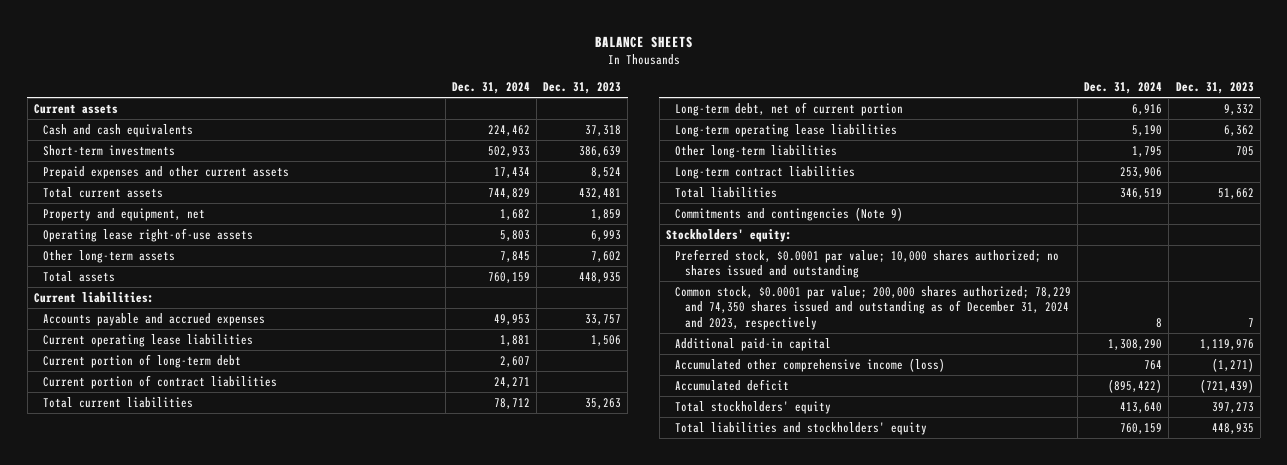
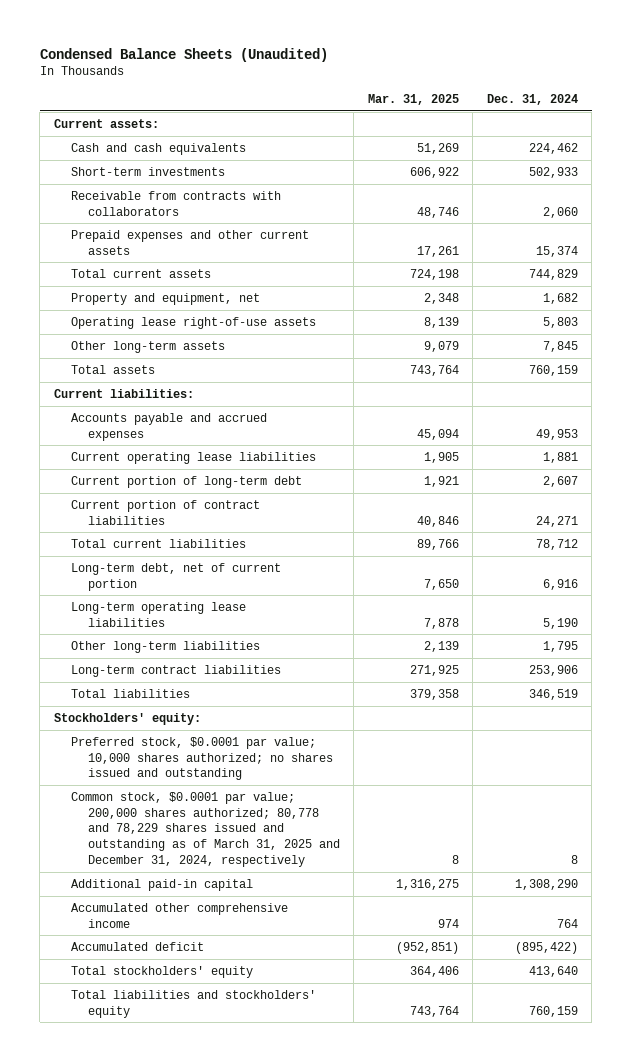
[594,35,693,48] BALANCE SHEETS -> [39,47,328,62] Condensed Balance Sheets (Unaudited)
[543,82,622,95] Dec. 31, 2023 -> none
none -> [367,94,459,106] Mar. 31, 2025
[33,103,118,114] Current assets -> [53,118,159,128] Current assets:
none -> [70,190,281,216] Receivable from contracts with collaborators
[494,166,531,178] 17,434 -> [535,245,578,257] 15,374
[675,206,904,221] Commitments and contingencies (Note 9) -> none
[675,285,1072,330] Common stock, $0.0001 par value; 200,000 shares authorized; 78,229 and 74,350 shares issued and outstanding as of December 31, 2024 and 2023, respectively -> [70,791,340,867] Common stock, $0.0001 par value; 200,000 shares authorized; 80,778 and 78,229 shares issued and outstanding as of March 31, 2025 and December 31, 2024, respectively
[675,357,946,372] Accumulated other comprehensive income (loss) -> [70,902,288,928] Accumulated other comprehensive income

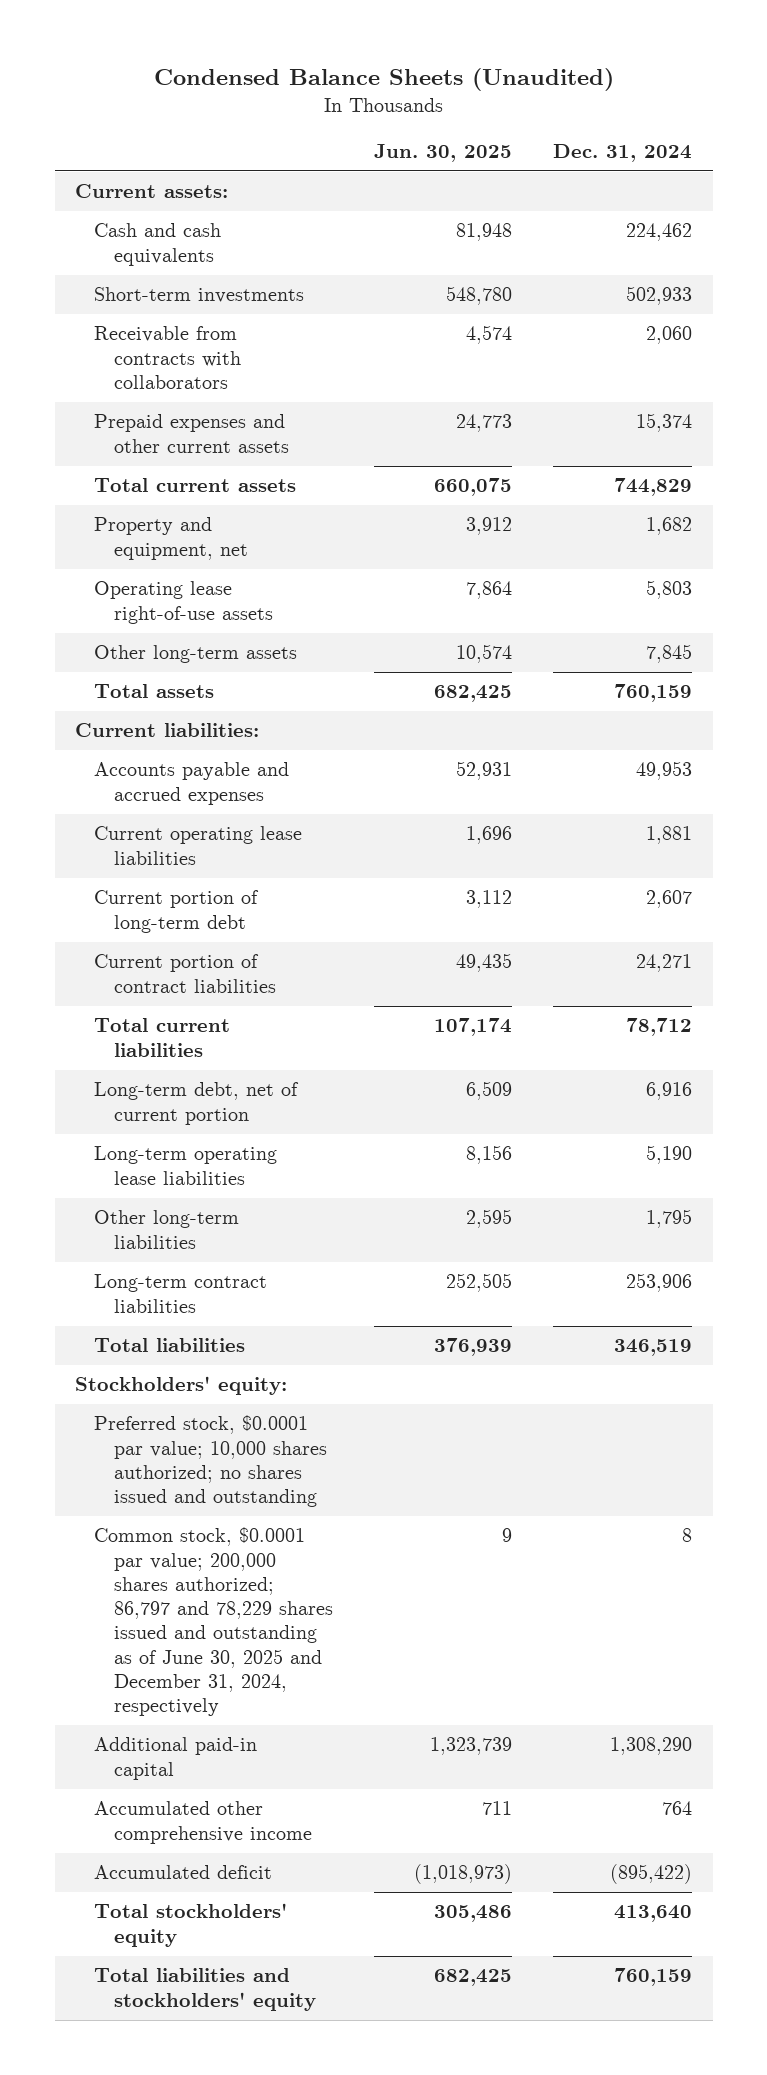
[367,94,459,106] Mar. 31, 2025 -> none
none -> [373,143,512,162] Jun. 30, 2025
[70,791,340,867] Common stock, $0.0001 par value; 200,000 shares authorized; 80,778 and 78,229 shares issued and outstanding as of March 31, 2025 and December 31, 2024, respectively -> [94,1527,333,1717] Common stock, $0.0001 par value; 200,000 shares authorized; 86,797 and 78,229 shares issued and outstanding as of June 30, 2025 and December 31, 2024, respectively

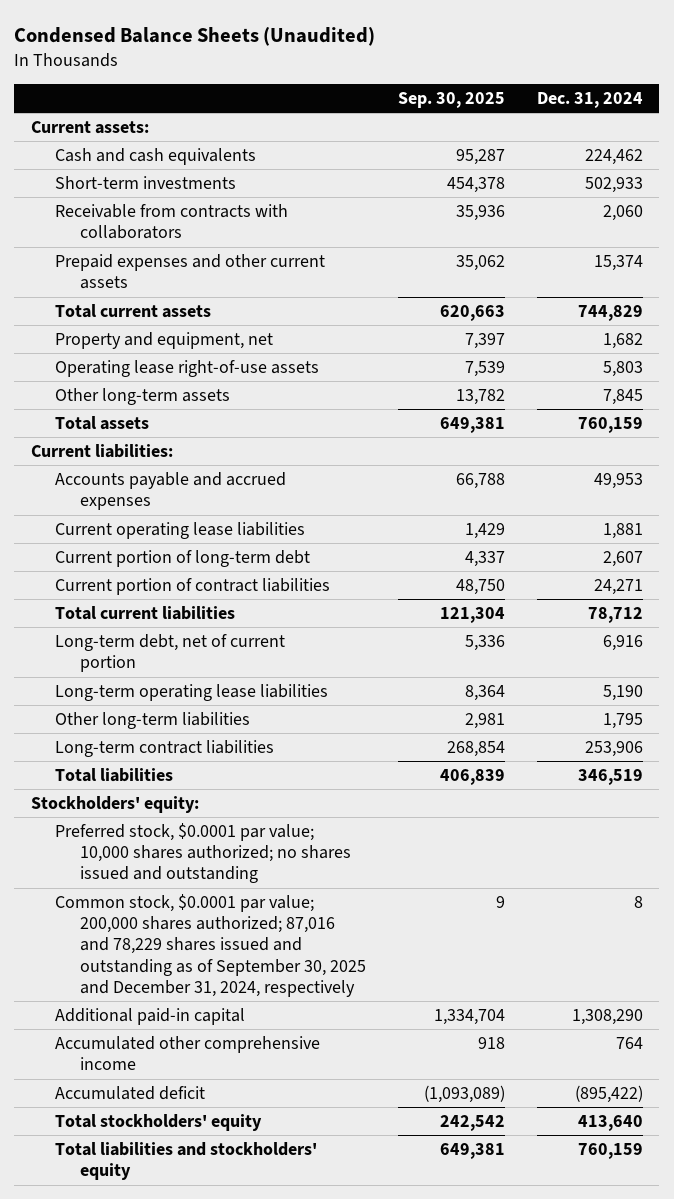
[373,143,512,162] Jun. 30, 2025 -> none
none -> [397,91,505,108] Sep. 30, 2025
[94,1527,333,1717] Common stock, $0.0001 par value; 200,000 shares authorized; 86,797 and 78,229 shares issued and outstanding as of June 30, 2025 and December 31, 2024, respectively -> [55,894,366,997] Common stock, $0.0001 par value; 200,000 shares authorized; 87,016 and 78,229 shares issued and outstanding as of September 30, 2025 and December 31, 2024, respectively

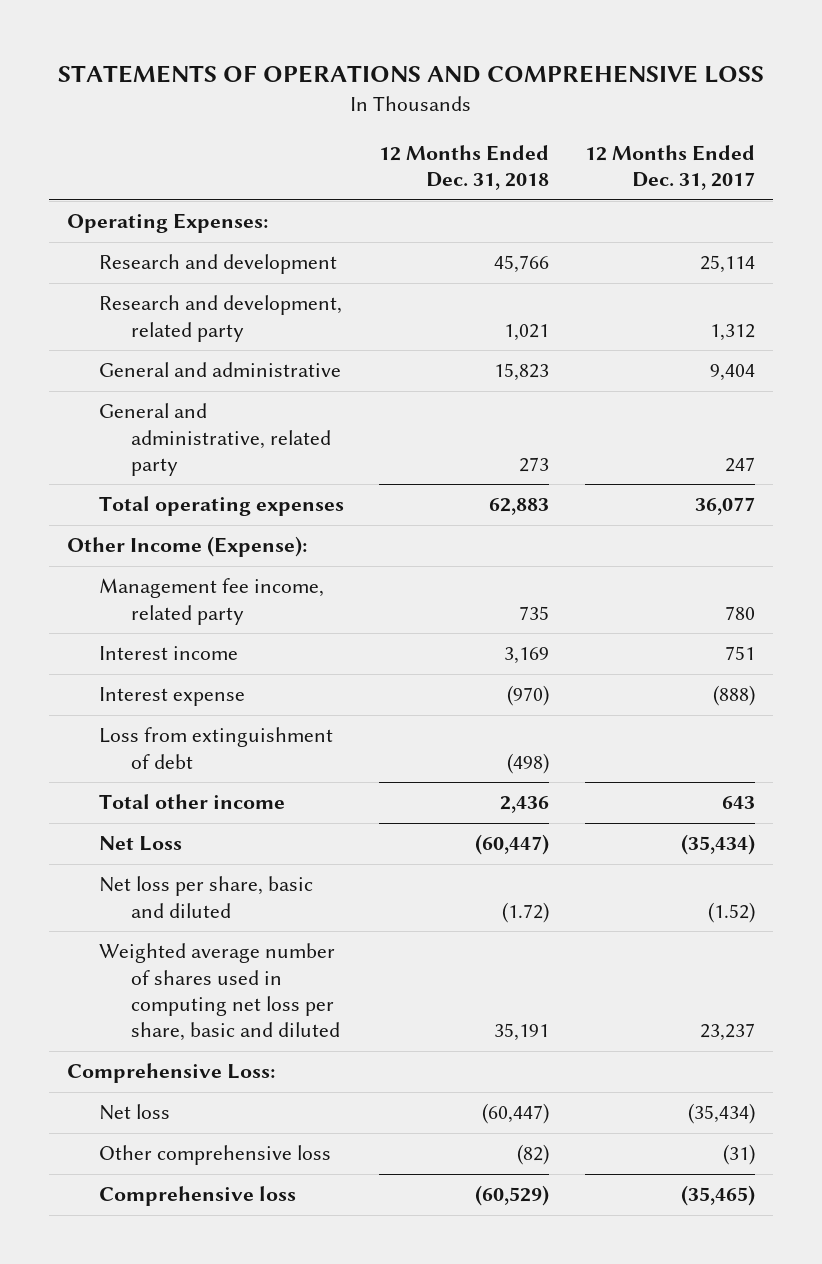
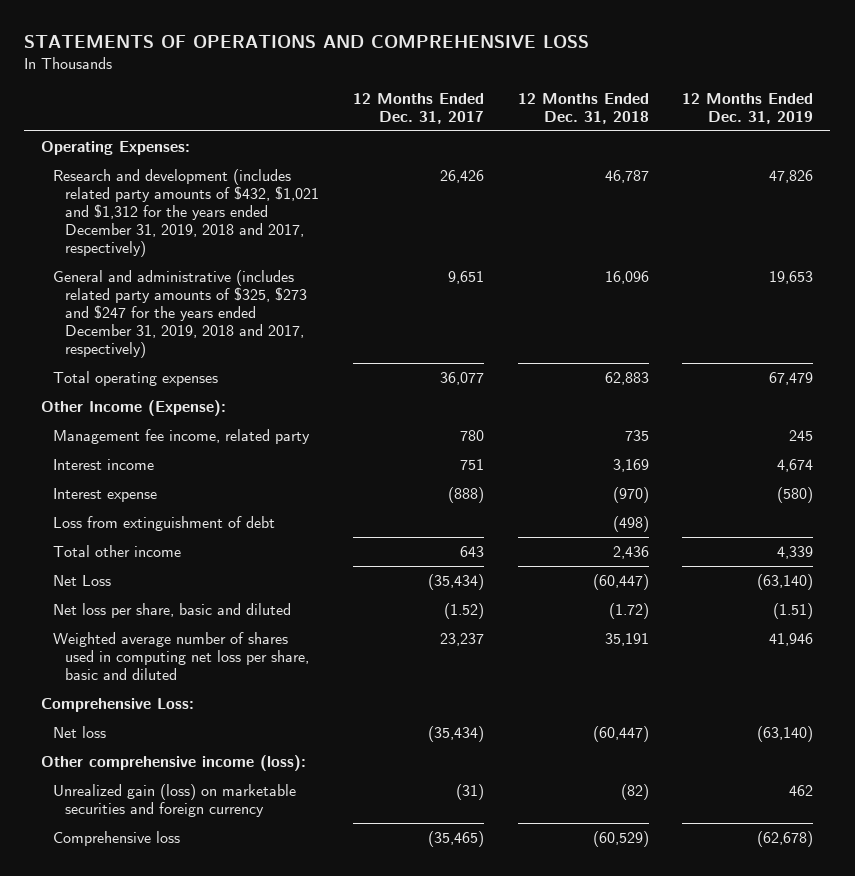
none -> [682,92,814,124] 12 Months Ended Dec. 31, 2019
[98,254,337,275] Research and development -> none
[98,295,342,342] Research and development, related party -> none
[98,362,341,378] General and administrative -> none
[98,403,331,476] General and administrative, related party -> none
none -> [53,168,320,258] Research and development (includes related party amounts of $432, $1,021 and $1,312 for the years ended December 31, 2019, 2018 and 2017, respectively)
none -> [53,269,308,359] General and administrative (includes related party amounts of $325, $273 and $247 for the years ended December 31, 2019, 2018 and 2017, respectively)
none -> [41,754,307,771] Other comprehensive income (loss):
[98,1145,331,1166] Other comprehensive loss -> [53,783,297,817] Unrealized gain (loss) on marketable securities and foreign currency

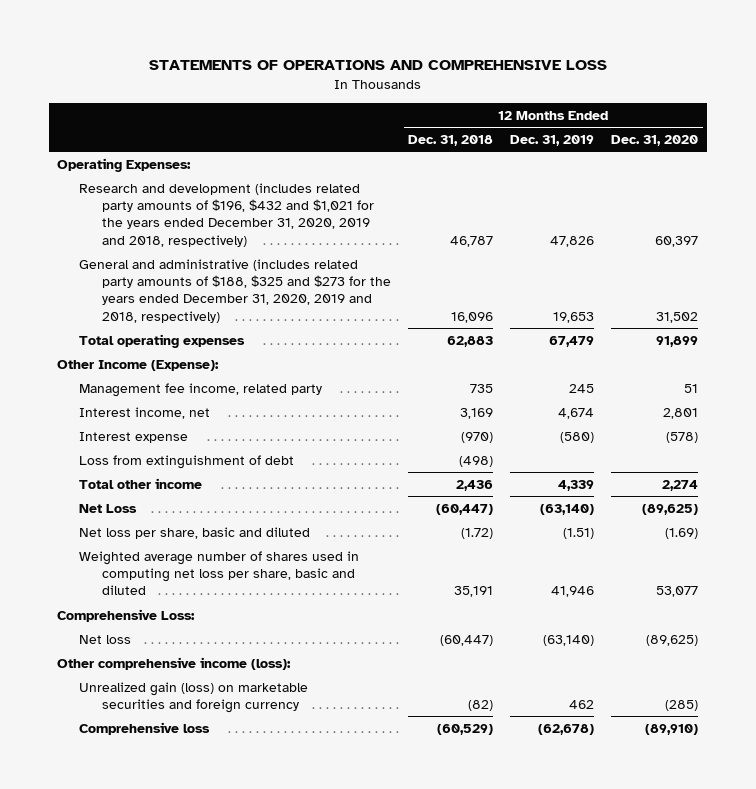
[352,92,484,124] 12 Months Ended Dec. 31, 2017 -> none
none -> [611,135,699,147] Dec. 31, 2020
[53,168,320,258] Research and development (includes related party amounts of $432, $1,021 and $1,312 for the years ended December 31, 2019, 2018 and 2017, respectively) -> [79,182,374,247] Research and development (includes related party amounts of $196, $432 and $1,021 for the years ended December 31, 2020, 2019 and 2018, respectively)
[53,269,308,359] General and administrative (includes related party amounts of $325, $273 and $247 for the years ended December 31, 2019, 2018 and 2017, respectively) -> [79,258,391,323] General and administrative (includes related party amounts of $188, $325 and $273 for the years ended December 31, 2020, 2019 and 2018, respectively)
[53,458,155,470] Interest income -> [79,406,211,419] Interest income, net

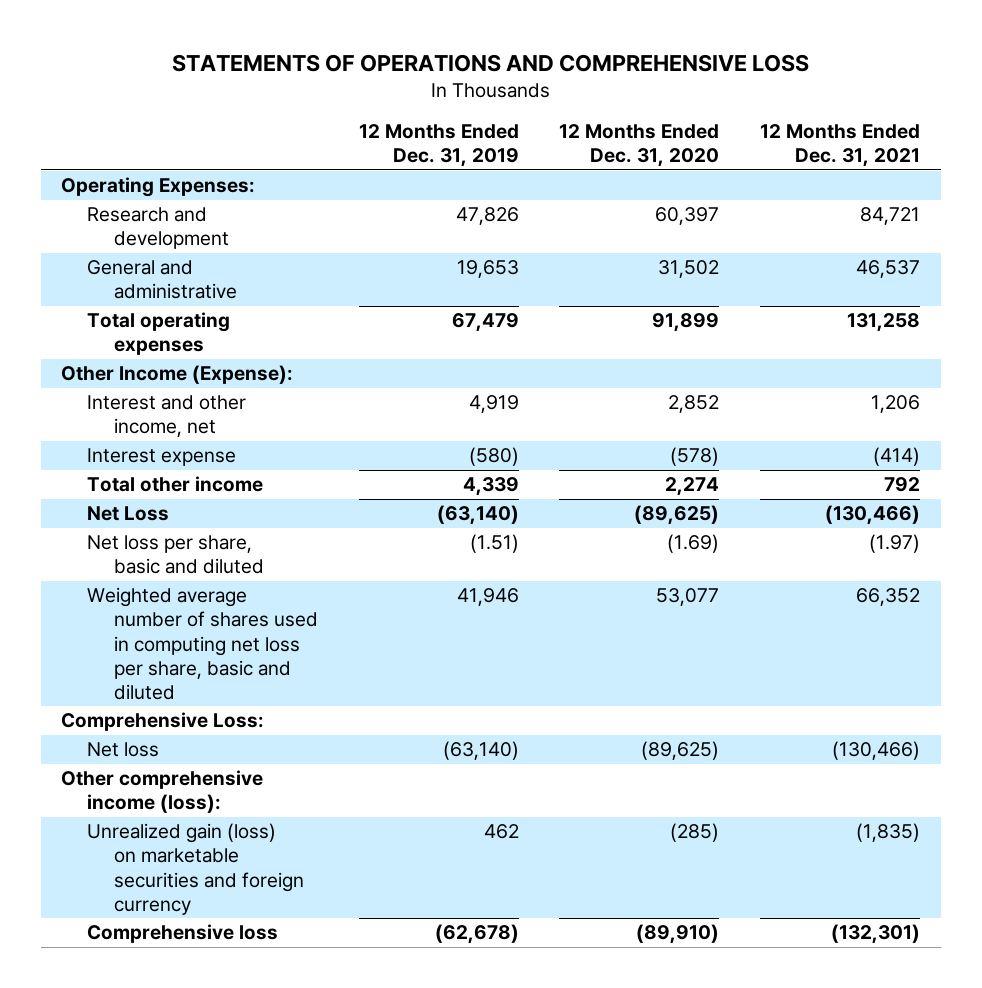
[407,135,493,147] Dec. 31, 2018 -> none
none -> [760,124,921,168] 12 Months Ended Dec. 31, 2021
[79,182,374,247] Research and development (includes related party amounts of $196, $432 and $1,021 for the years ended December 31, 2020, 2019 and 2018, respectively) -> [87,207,229,250] Research and development
[79,258,391,323] General and administrative (includes related party amounts of $188, $325 and $273 for the years ended December 31, 2020, 2019 and 2018, respectively) -> [87,260,237,300] General and administrative
[79,382,323,397] Management fee income, related party -> none
[79,406,211,419] Interest income, net -> [87,395,247,438] Interest and other income, net
[558,407,595,419] 4,674 -> [468,395,519,414] 4,919
[663,407,699,419] 2,801 -> [668,395,720,414] 2,852
[79,454,295,469] Loss from extinguishment of debt -> none

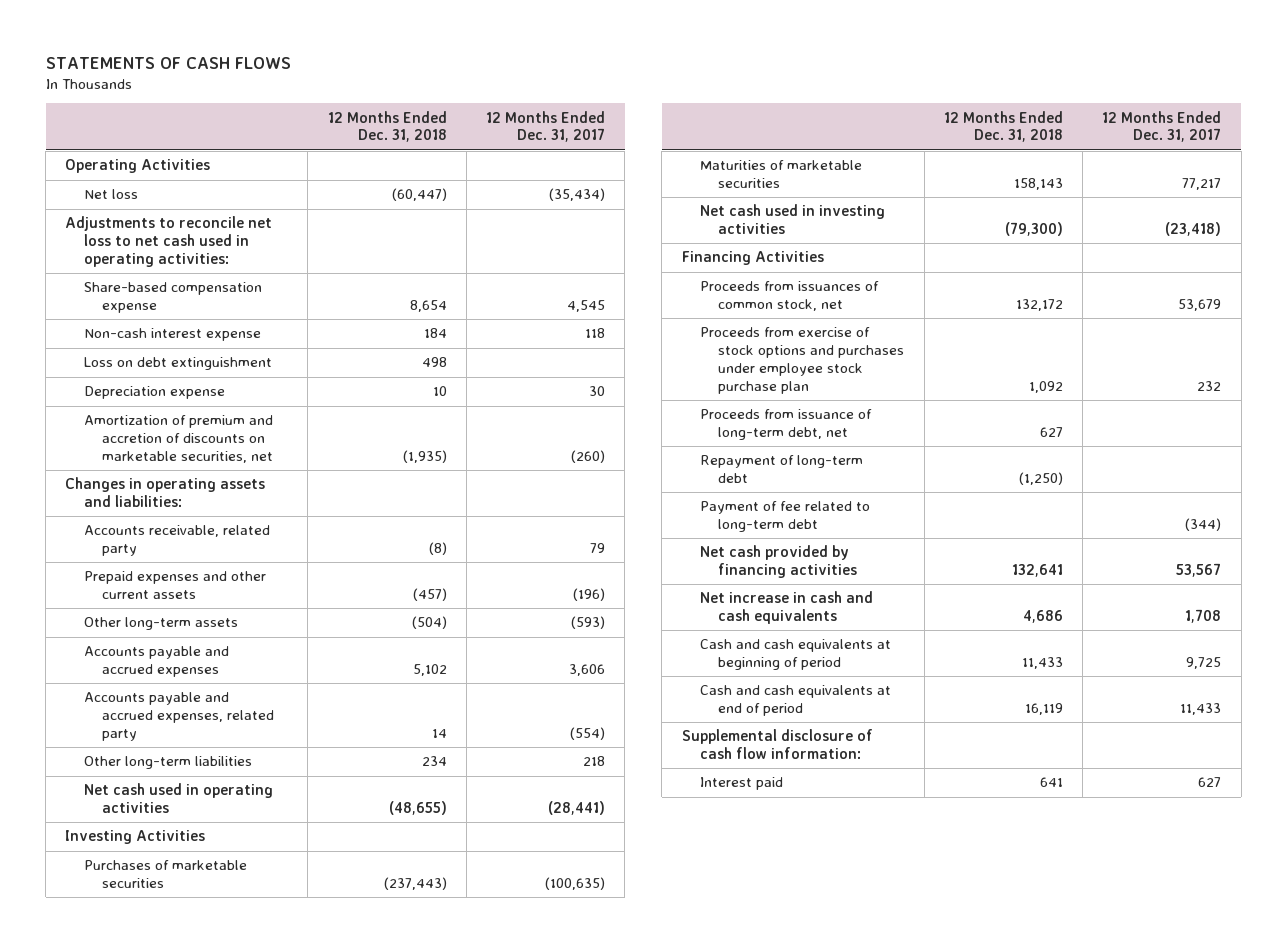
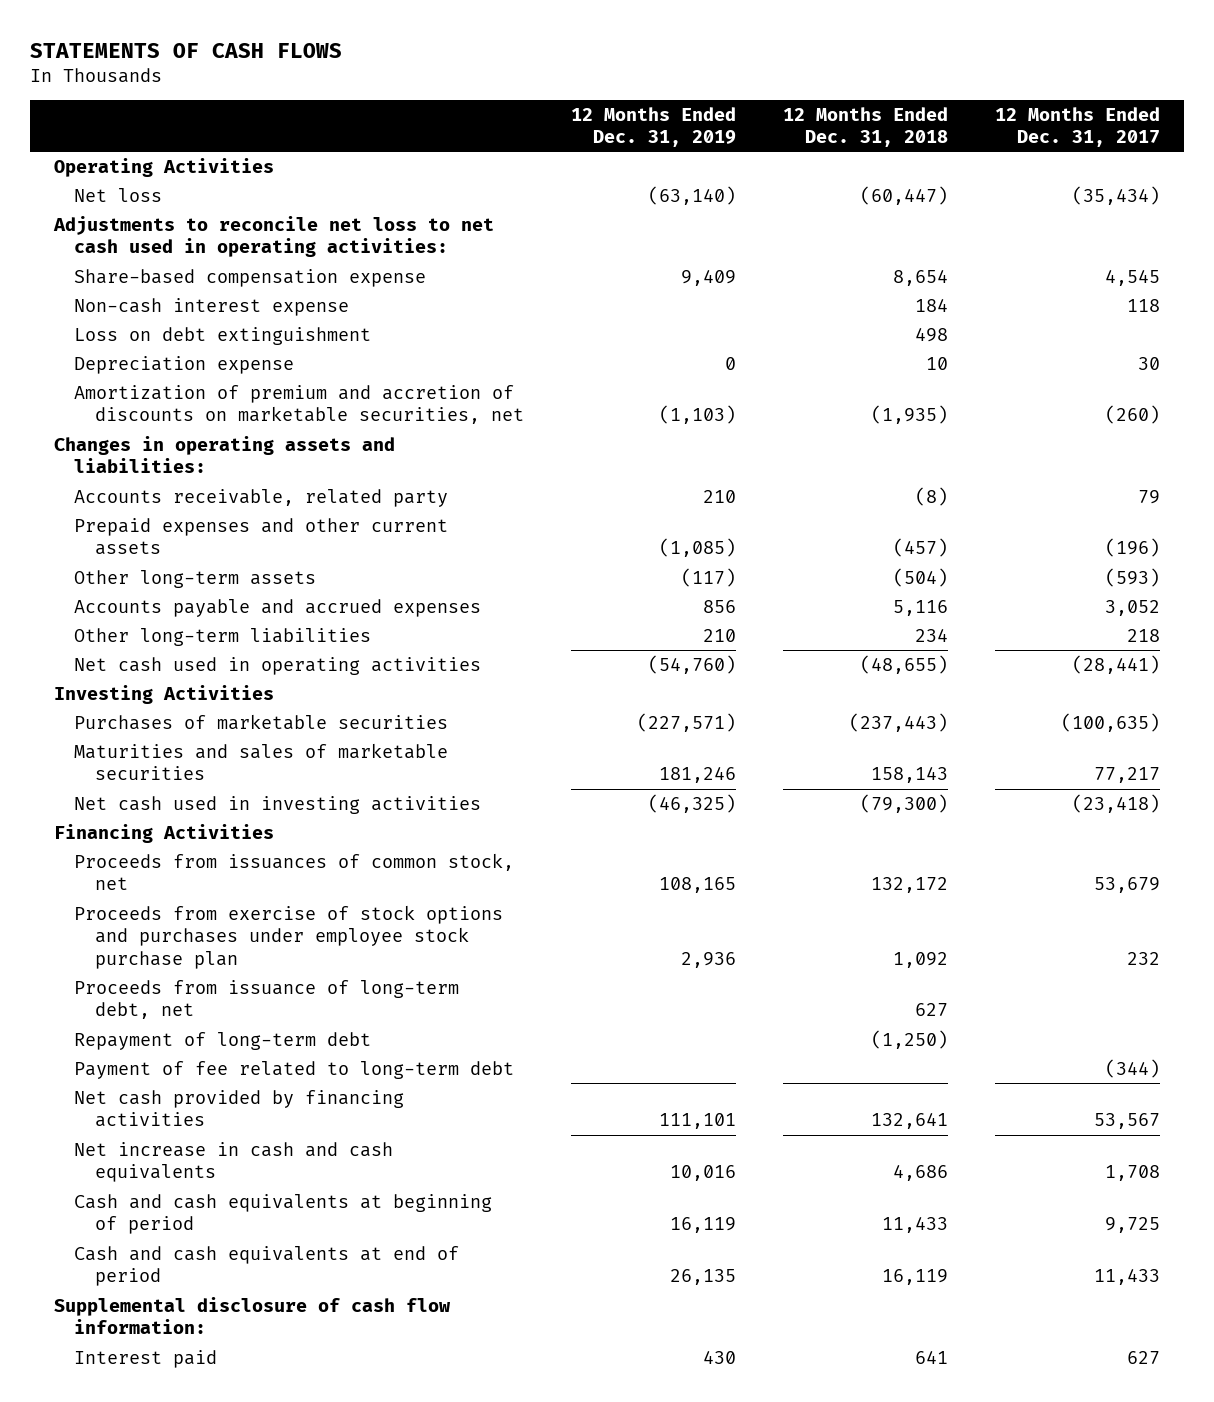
none -> [570,106,736,148] 12 Months Ended Dec. 31, 2019
[83,692,274,741] Accounts payable and accrued expenses, related party -> none
[412,664,447,677] 5,102 -> [892,599,948,616] 5,116
[569,664,606,677] 3,606 -> [1104,599,1160,616] 3,052
[699,160,862,189] Maturities of marketable securities -> [74,742,449,781] Maturities and sales of marketable securities

